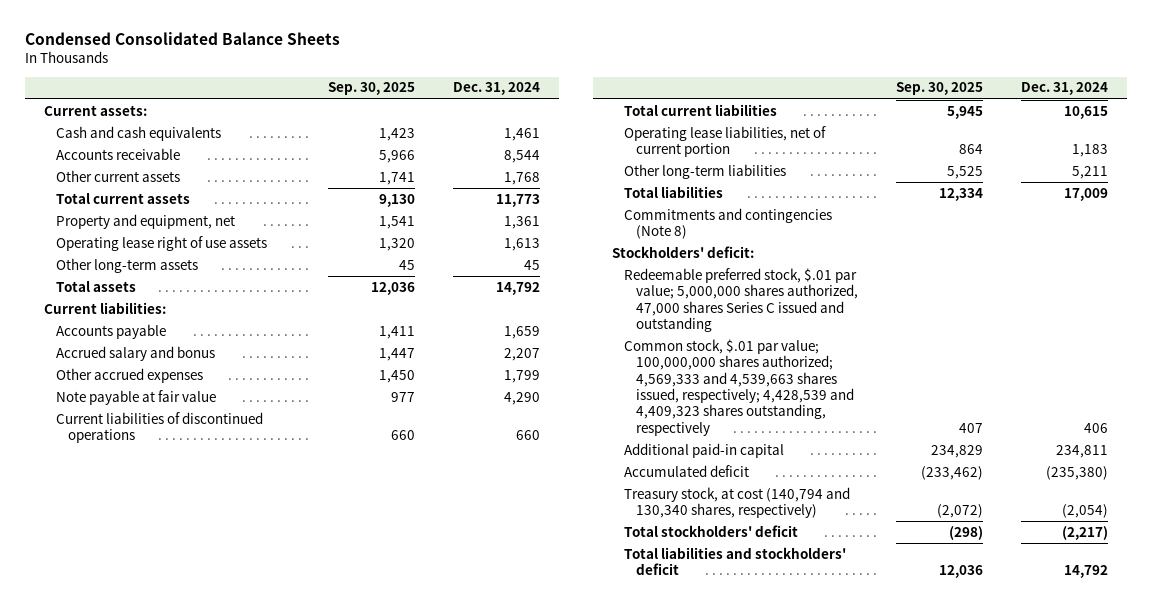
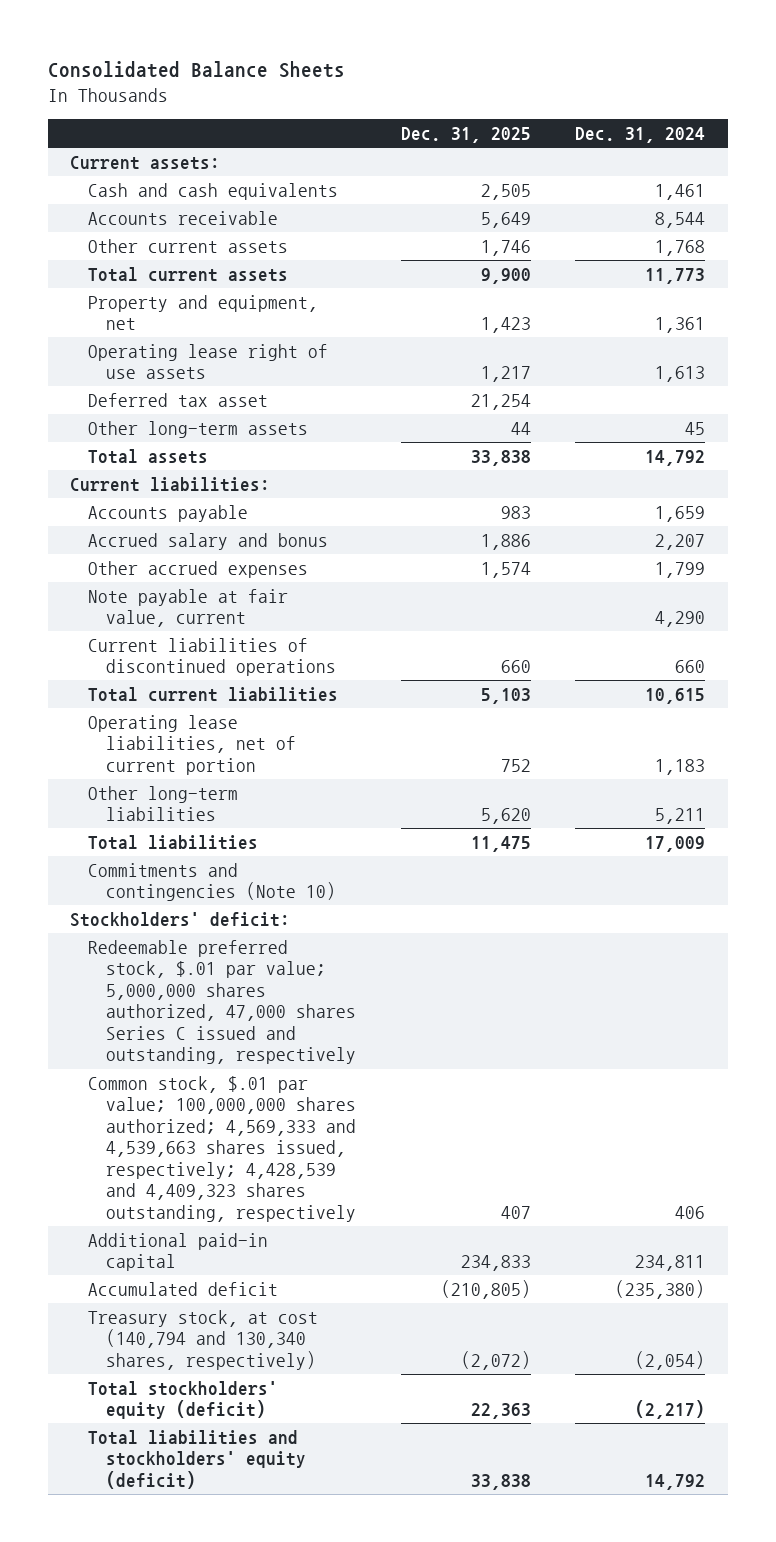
[24,32,340,46] Condensed Consolidated Balance Sheets -> [47,61,345,79] Consolidated Balance Sheets
[328,82,416,96] Sep. 30, 2025 -> none
none -> [400,127,531,144] Dec. 31, 2025
none -> [88,392,269,407] Deferred tax asset
[56,389,217,405] Note payable at fair value -> [88,588,289,628] Note payable at fair value, current
[623,207,832,240] Commitments and contingencies (Note 8) -> [88,862,336,902] Commitments and contingencies (Note 10)
[623,267,859,332] Redeemable preferred stock, $.01 par value; 5,000,000 shares authorized, 47,000 shares Series C issued and outstanding -> [88,939,356,1065] Redeemable preferred stock, $.01 par value; 5,000,000 shares authorized, 47,000 shares Series C issued and outstanding, respectively
[623,524,798,537] Total stockholders' deficit -> [88,1380,279,1420] Total stockholders' equity (deficit)
[623,546,846,576] Total liabilities and stockholders' deficit -> [88,1429,306,1489] Total liabilities and stockholders' equity (deficit)

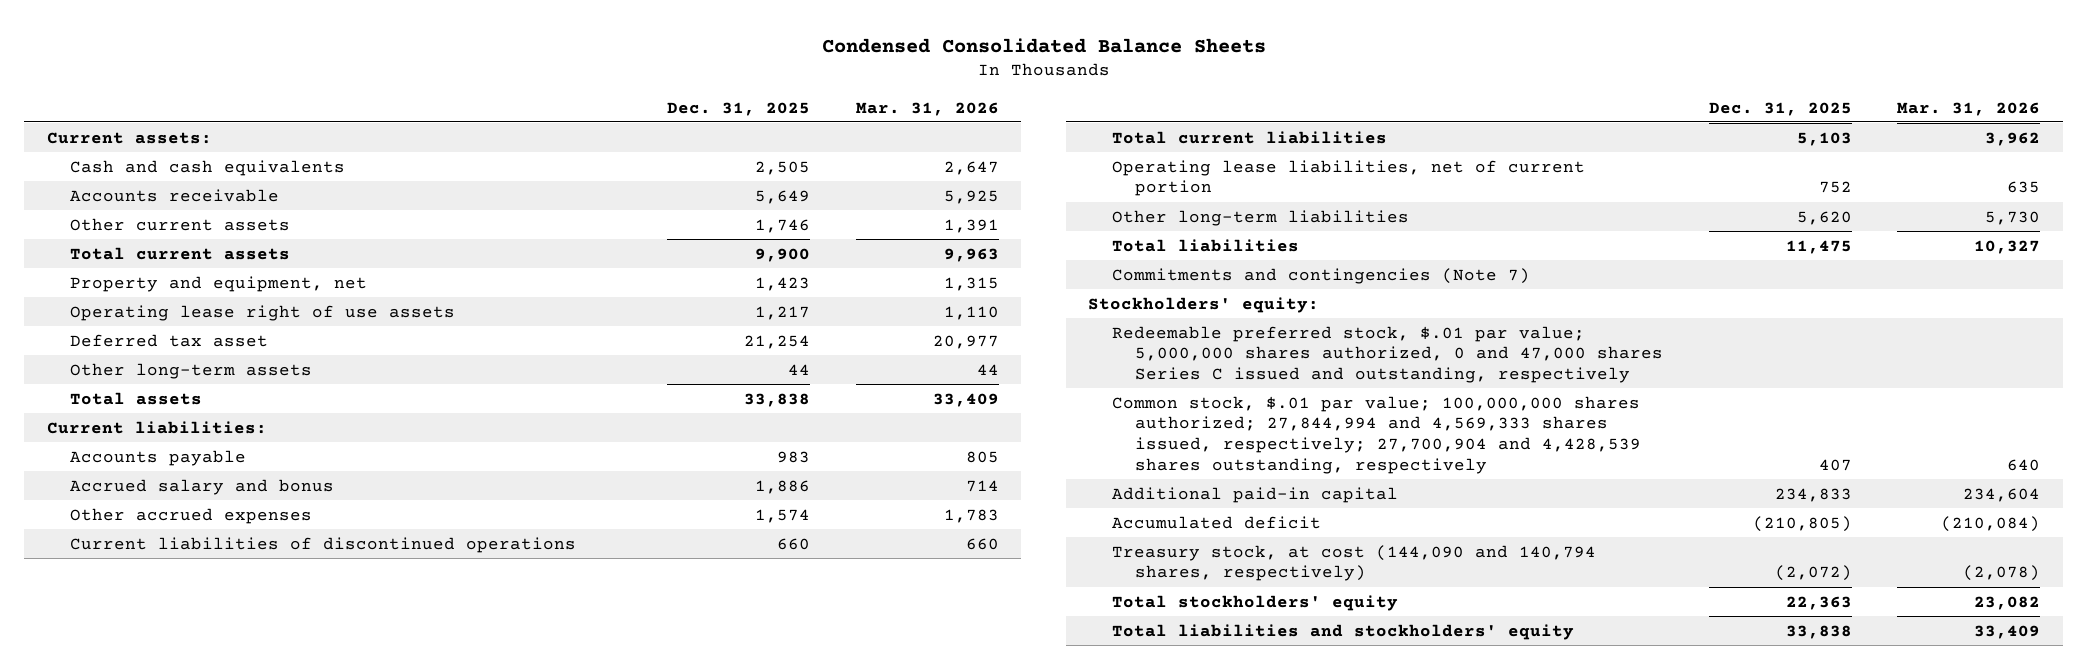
[47,61,345,79] Consolidated Balance Sheets -> [821,37,1266,53] Condensed Consolidated Balance Sheets
[575,127,706,144] Dec. 31, 2024 -> none
none -> [855,101,999,116] Mar. 31, 2026
[88,588,289,628] Note payable at fair value, current -> none
[88,862,336,902] Commitments and contingencies (Note 10) -> [1111,267,1530,284] Commitments and contingencies (Note 7)
[70,911,291,927] Stockholders' deficit: -> [1088,296,1320,313] Stockholders' equity:
[88,939,356,1065] Redeemable preferred stock, $.01 par value; 5,000,000 shares authorized, 47,000 shares Series C issued and outstanding, respectively -> [1111,325,1664,384] Redeemable preferred stock, $.01 par value; 5,000,000 shares authorized, 0 and 47,000 shares Series C issued and outstanding, respectively
[88,1075,356,1223] Common stock, $.01 par value; 100,000,000 shares authorized; 4,569,333 and 4,539,663 shares issued, respectively; 4,428,539 and 4,409,323 shares outstanding, respectively -> [1111,395,1642,474] Common stock, $.01 par value; 100,000,000 shares authorized; 27,844,994 and 4,569,333 shares issued, respectively; 27,700,904 and 4,428,539 shares outstanding, respectively
[88,1309,319,1370] Treasury stock, at cost (140,794 and 130,340 shares, respectively) -> [1111,544,1596,582] Treasury stock, at cost (144,090 and 140,794 shares, respectively)
[88,1380,279,1420] Total stockholders' equity (deficit) -> [1111,594,1398,611] Total stockholders' equity
[88,1429,306,1489] Total liabilities and stockholders' equity (deficit) -> [1111,623,1574,640] Total liabilities and stockholders' equity

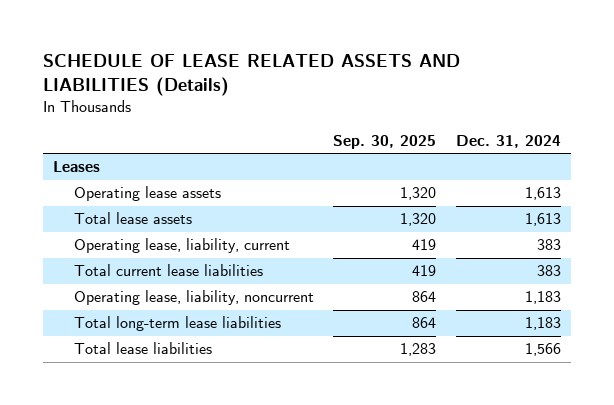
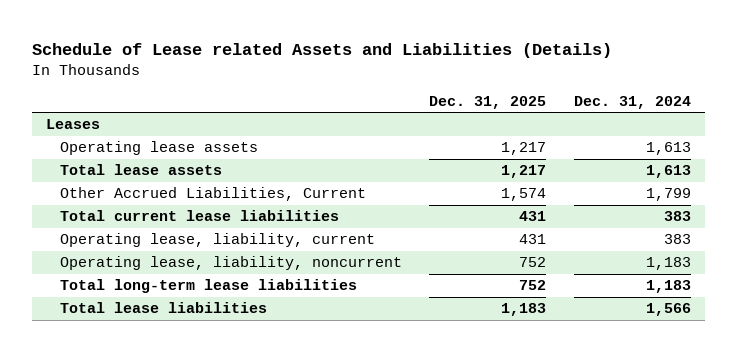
[43,54,461,97] SCHEDULE OF LEASE RELATED ASSETS AND LIABILITIES (Details) -> [31,42,612,58] Schedule of Lease related Assets and Liabilities (Details)
[333,134,437,149] Sep. 30, 2025 -> none
none -> [429,95,547,109] Dec. 31, 2025
none -> [59,187,366,202] Other Accrued Liabilities, Current
[73,238,290,254] Operating lease, liability, current -> [59,233,375,248] Operating lease, liability, current

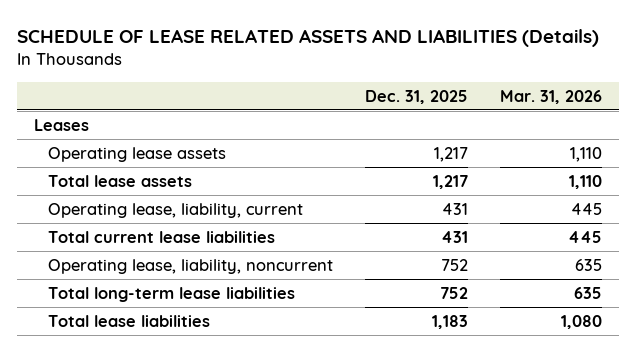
[31,42,612,58] Schedule of Lease related Assets and Liabilities (Details) -> [17,29,600,48] SCHEDULE OF LEASE RELATED ASSETS AND LIABILITIES (Details)
[574,95,692,109] Dec. 31, 2024 -> none
none -> [500,89,603,104] Mar. 31, 2026
[59,187,366,202] Other Accrued Liabilities, Current -> none
[59,210,339,222] Total current lease liabilities -> [48,230,276,243] Total current lease liabilities

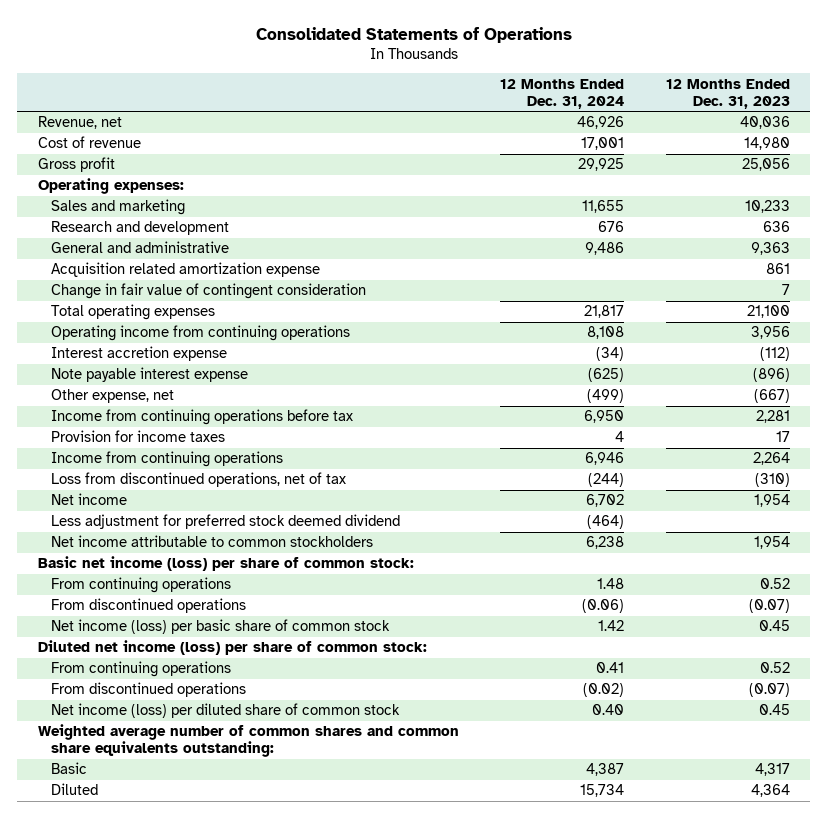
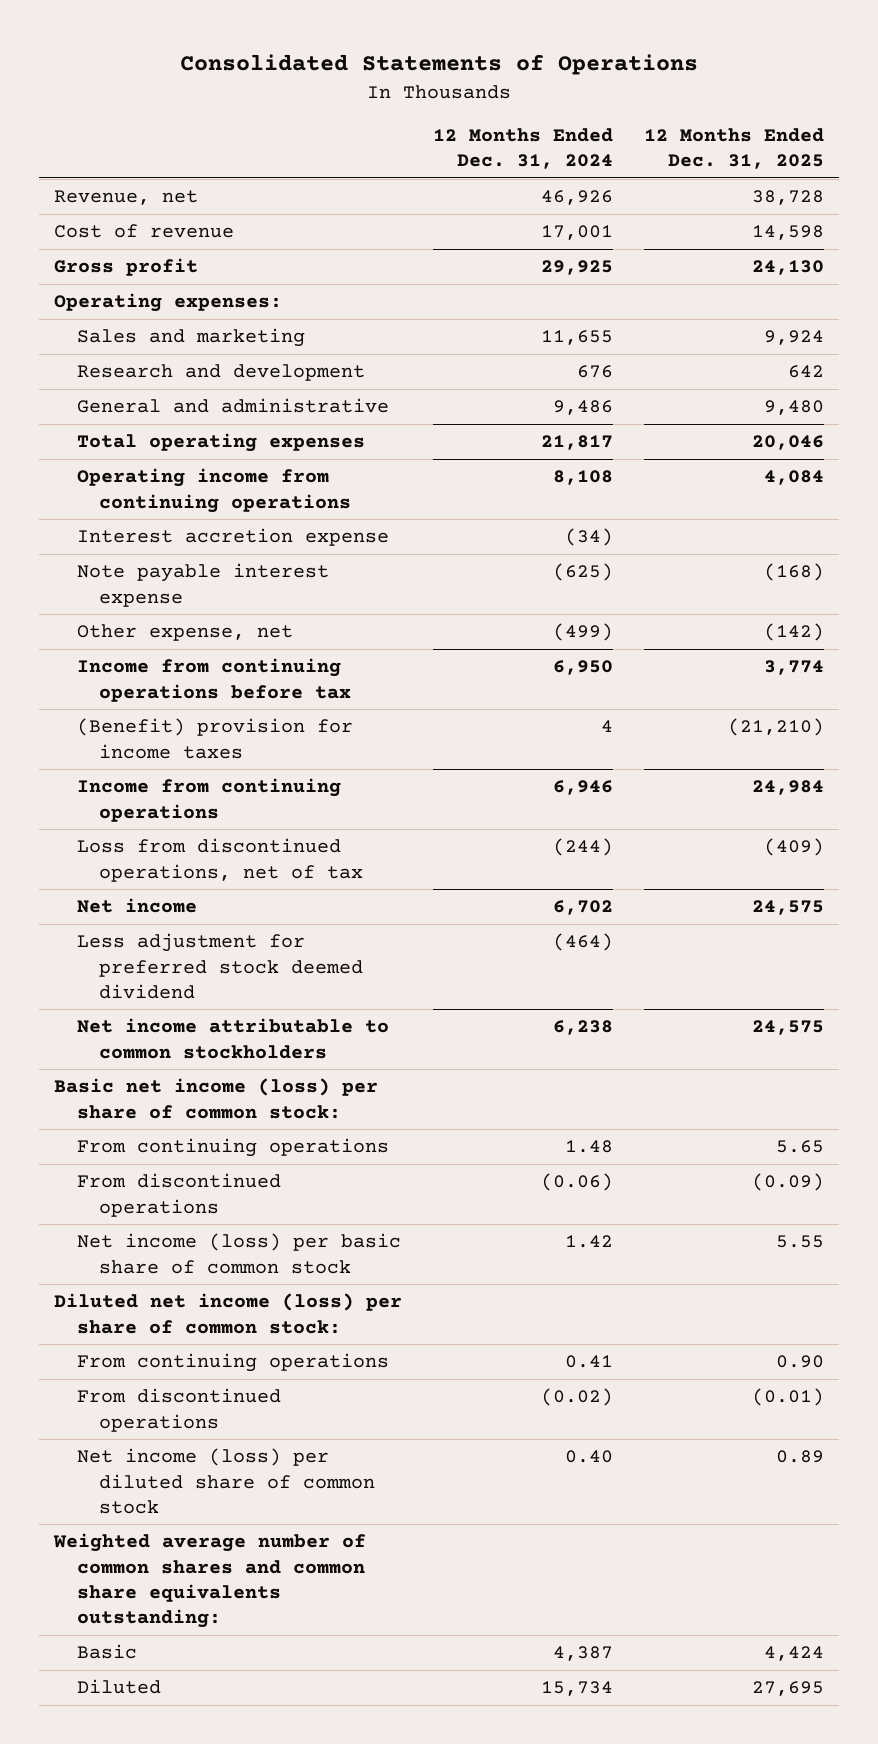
[665,78,790,109] 12 Months Ended Dec. 31, 2023 -> none
none -> [643,128,824,170] 12 Months Ended Dec. 31, 2025
[51,262,321,278] Acquisition related amortization expense -> none
[51,283,367,300] Change in fair value of contingent consideration -> none
[51,430,226,443] Provision for income taxes -> [76,718,353,759] (Benefit) provision for income taxes

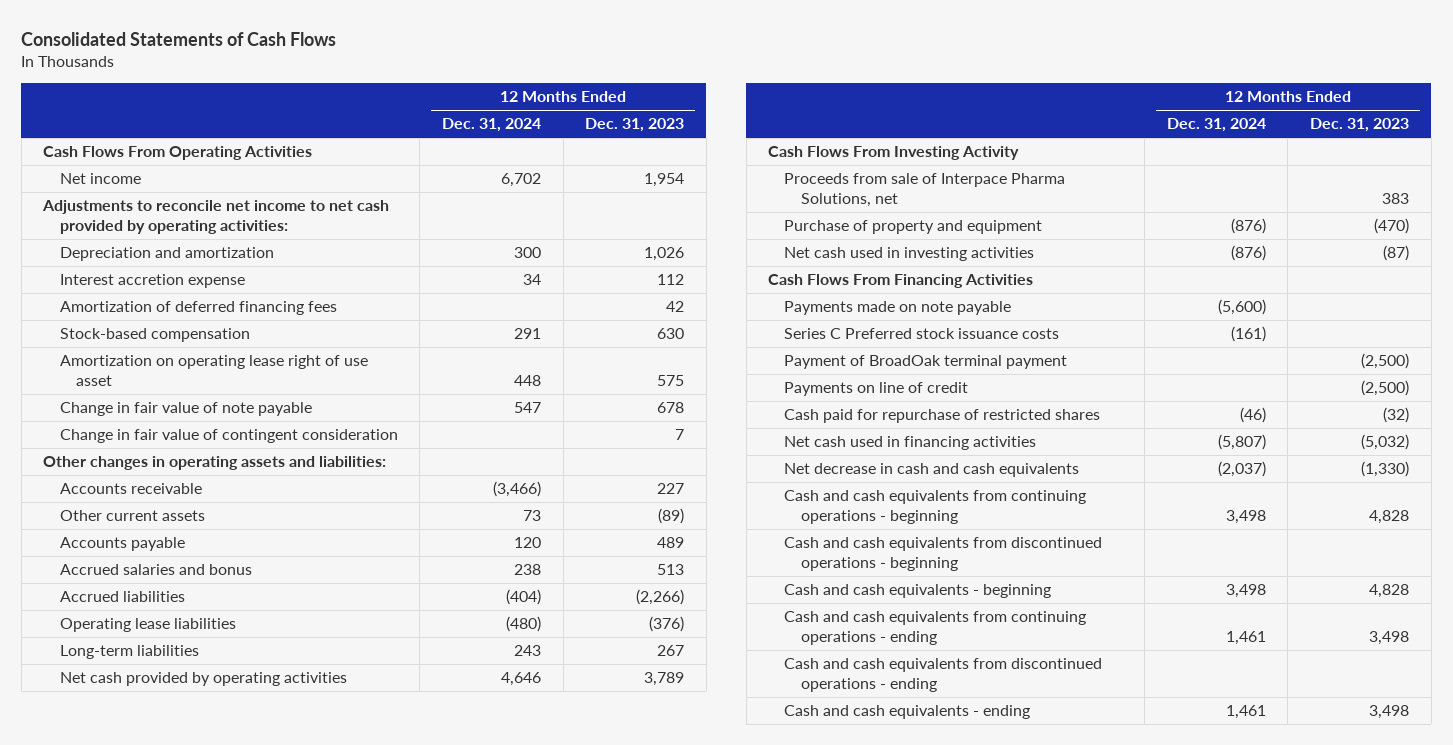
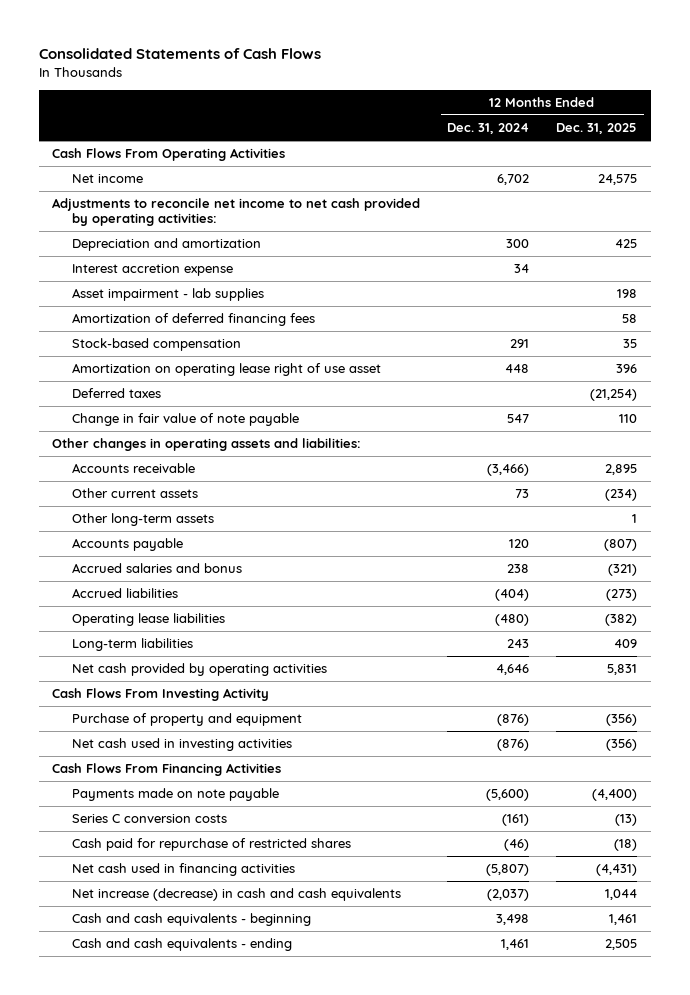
[585,118,685,133] Dec. 31, 2023 -> none
none -> [556,123,638,135] Dec. 31, 2025
none -> [72,288,265,302] Asset impairment - lab supplies
none -> [72,388,162,399] Deferred taxes
[59,429,398,444] Change in fair value of contingent consideration -> none
none -> [72,513,215,527] Other long-term assets
[784,173,1066,208] Proceeds from sale of Interpace Pharma Solutions, net -> none
[784,355,1068,370] Payment of BroadOak terminal payment -> none
[784,382,969,397] Payments on line of credit -> none
[784,328,1060,340] Series C Preferred stock issuance costs -> [72,814,228,824] Series C conversion costs
[784,490,1087,525] Cash and cash equivalents from continuing operations - beginning -> none
[784,537,1103,572] Cash and cash equivalents from discontinued operations - beginning -> none
[784,463,1080,478] Net decrease in cash and cash equivalents -> [72,888,402,902] Net increase (decrease) in cash and cash equivalents
[784,611,1087,646] Cash and cash equivalents from continuing operations - ending -> none
[784,658,1103,693] Cash and cash equivalents from discontinued operations - ending -> none

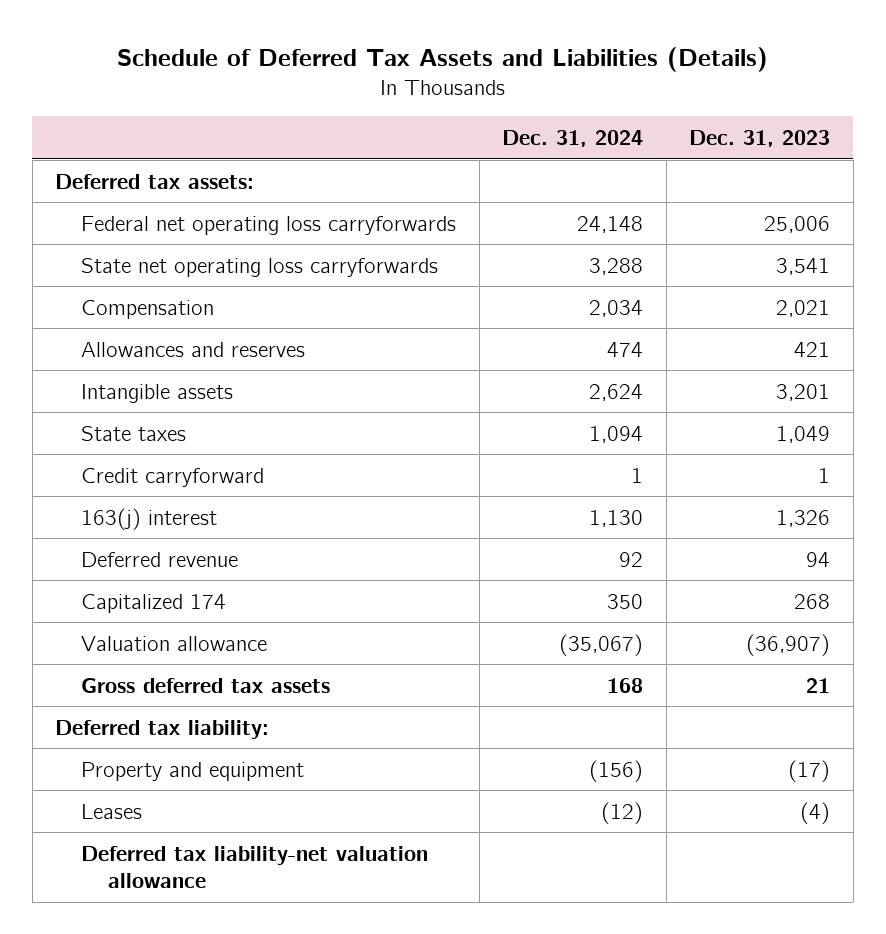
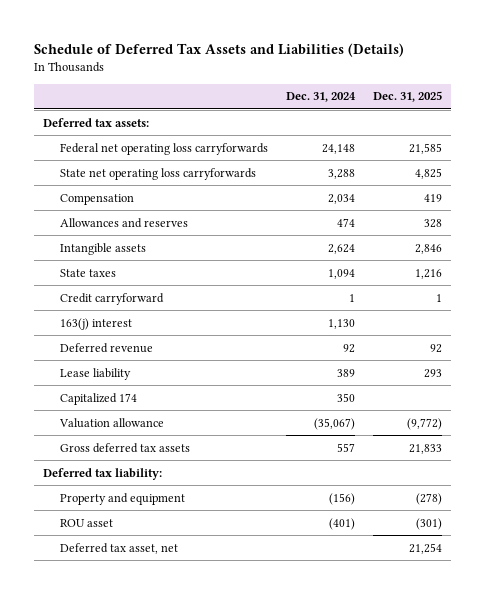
[689,129,831,147] Dec. 31, 2023 -> none
none -> [373,91,443,103] Dec. 31, 2025
none -> [59,367,131,380] Lease liability
[607,677,644,693] 168 -> [336,442,355,452] 557
[81,803,143,819] Leases -> none
[81,845,429,889] Deferred tax liability-net valuation allowance -> none
none -> [59,518,113,527] ROU asset
none -> [59,542,178,554] Deferred tax asset, net

